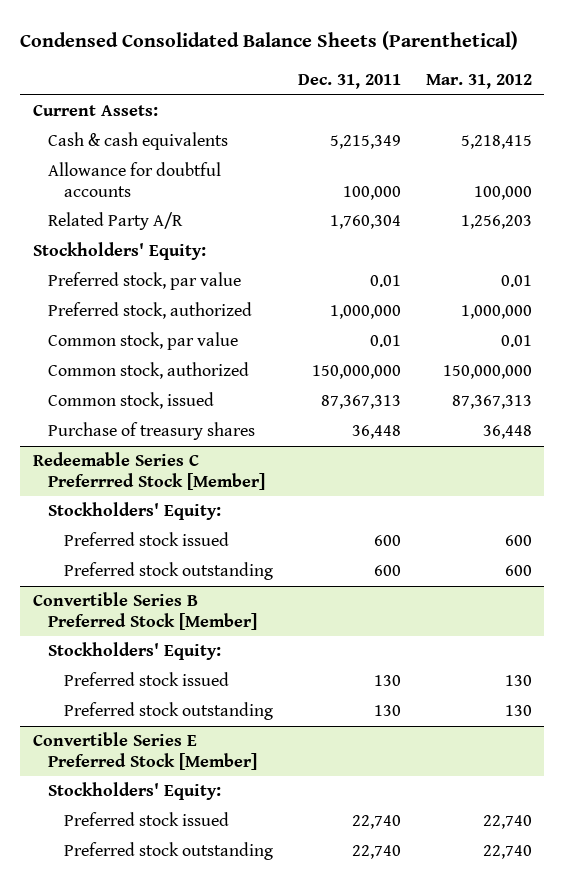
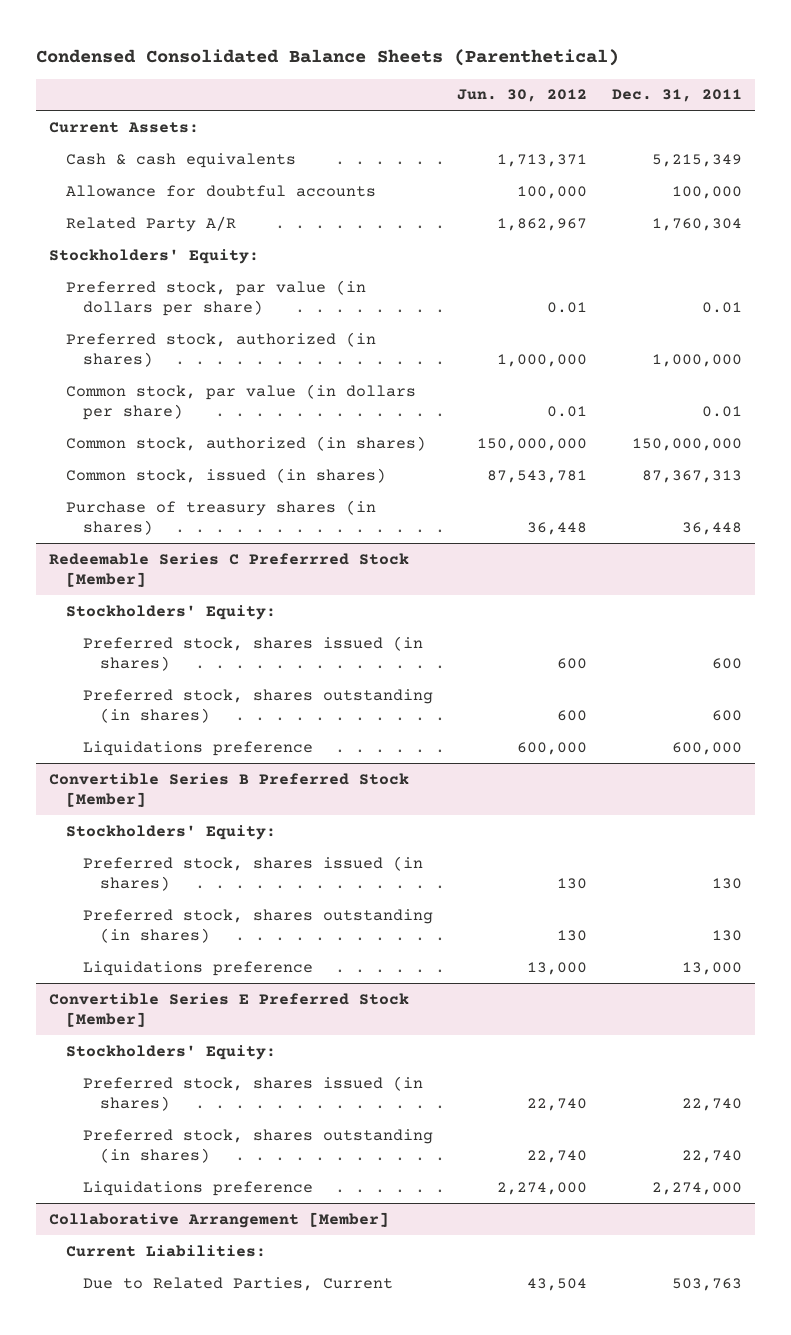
[425,74,532,90] Mar. 31, 2012 -> none
none -> [457,89,588,103] Jun. 30, 2012
[48,272,242,291] Preferred stock, par value -> [65,279,366,316] Preferred stock, par value (in dollars per share)
[48,302,253,320] Preferred stock, authorized -> [65,331,376,367] Preferred stock, authorized (in shares)
[48,332,239,351] Common stock, par value -> [65,383,416,420] Common stock, par value (in dollars per share)
[48,362,250,380] Common stock, authorized -> [65,435,426,451] Common stock, authorized (in shares)
[48,392,215,410] Common stock, issued -> [65,467,386,483] Common stock, issued (in shares)
[48,422,256,441] Purchase of treasury shares -> [65,499,376,535] Purchase of treasury shares (in shares)
[63,532,229,547] Preferred stock issued -> [82,635,423,671] Preferred stock, shares issued (in shares)
[63,562,273,581] Preferred stock outstanding -> [82,688,433,723] Preferred stock, shares outstanding (in shares)
none -> [82,740,313,756] Liquidations preference
[63,672,229,687] Preferred stock issued -> [82,855,423,891] Preferred stock, shares issued (in shares)
[63,702,273,721] Preferred stock outstanding -> [82,908,433,943] Preferred stock, shares outstanding (in shares)
none -> [82,960,313,976] Liquidations preference
[63,812,229,827] Preferred stock issued -> [82,1075,423,1111] Preferred stock, shares issued (in shares)
[63,842,273,861] Preferred stock outstanding -> [82,1128,433,1163] Preferred stock, shares outstanding (in shares)
none -> [82,1180,313,1196] Liquidations preference
none -> [48,1211,389,1228] Collaborative Arrangement [Member]
none -> [65,1244,266,1257] Current Liabilities:
none -> [82,1276,393,1291] Due to Related Parties, Current

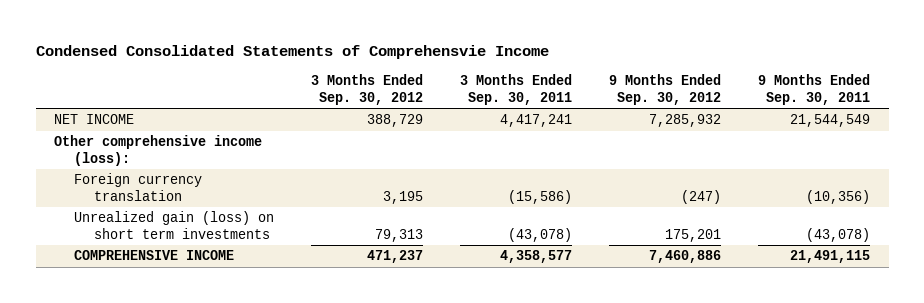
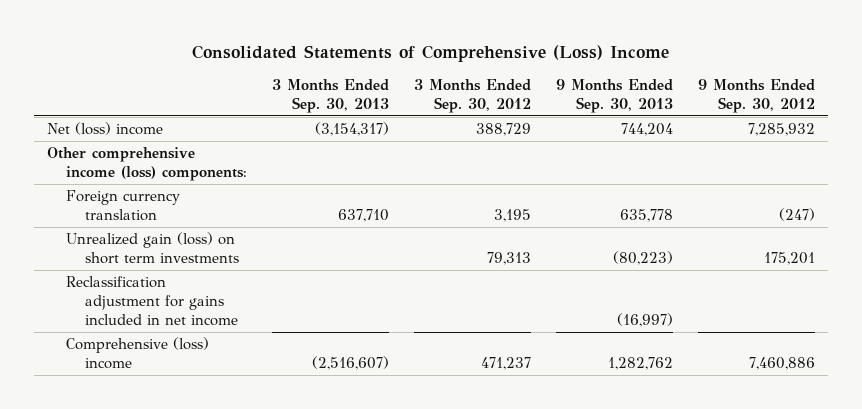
[35,45,549,60] Condensed Consolidated Statements of Comprehensvie Income -> [191,44,669,62] Consolidated Statements of Comprehensive (Loss) Income
[460,74,573,105] 3 Months Ended Sep. 30, 2011 -> none
[758,74,871,105] 9 Months Ended Sep. 30, 2011 -> none
none -> [272,78,390,114] 3 Months Ended Sep. 30, 2013
none -> [556,78,674,114] 9 Months Ended Sep. 30, 2013
[54,114,135,125] NET INCOME -> [46,122,163,136] Net (loss) income
[54,135,263,166] Other comprehensive income (loss): -> [46,147,248,182] Other comprehensive income (loss) components:
none -> [66,276,239,327] Reclassification adjustment for gains included in net income
[74,250,235,261] COMPREHENSIVE INCOME -> [66,337,210,370] Comprehensive (loss) income

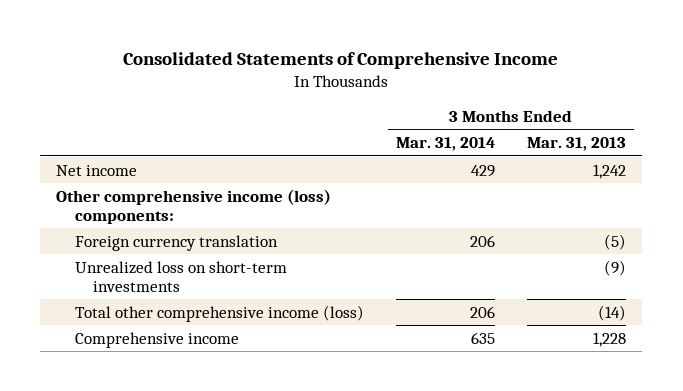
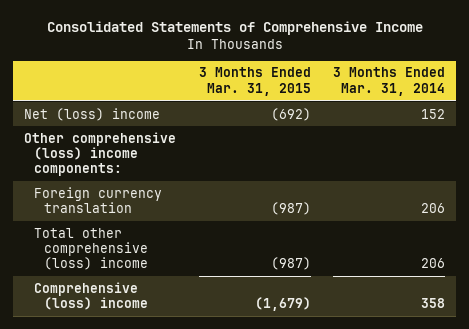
[527,137,627,152] Mar. 31, 2013 -> none
none -> [198,67,311,96] 3 Months Ended Mar. 31, 2015
[56,164,138,176] Net income -> [24,107,161,121] Net (loss) income
[471,164,496,177] 429 -> [421,108,446,119] 152
[56,188,332,224] Other comprehensive income (loss) components: -> [24,131,177,177] Other comprehensive (loss) income components:
[74,260,287,292] Unrealized loss on short-term investments -> none
[74,304,364,322] Total other comprehensive income (loss) -> [34,227,149,271] Total other comprehensive (loss) income
[74,331,239,348] Comprehensive income -> [34,281,149,311] Comprehensive (loss) income
[471,331,496,344] 635 -> [421,298,446,309] 358

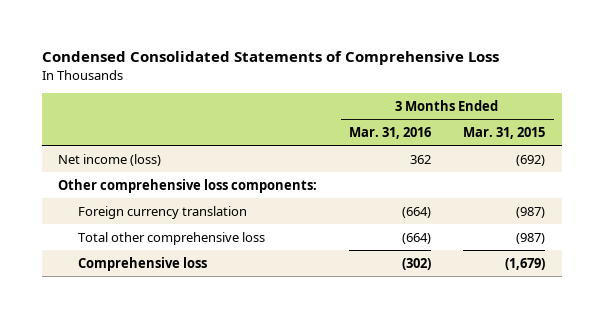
[46,20,423,35] Consolidated Statements of Comprehensive Income -> [41,51,499,66] Condensed Consolidated Statements of Comprehensive Loss
[333,67,446,96] 3 Months Ended Mar. 31, 2014 -> none
none -> [349,126,432,139] Mar. 31, 2016
[24,107,161,121] Net (loss) income -> [57,153,161,166] Net income (loss)
[24,131,177,177] Other comprehensive (loss) income components: -> [57,178,317,193] Other comprehensive loss components:
[34,227,149,271] Total other comprehensive (loss) income -> [78,231,266,245] Total other comprehensive loss
[34,281,149,311] Comprehensive (loss) income -> [78,256,208,271] Comprehensive loss

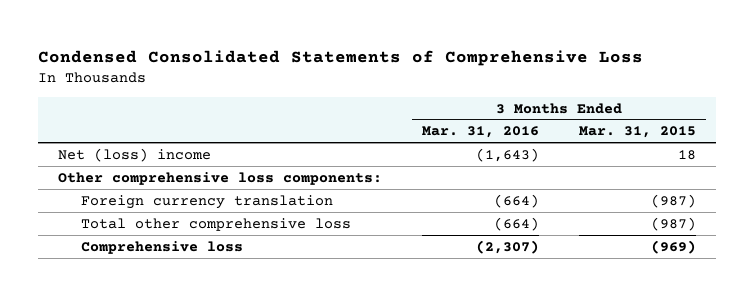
[57,153,161,166] Net income (loss) -> [58,147,212,162] Net (loss) income
[410,154,432,164] 362 -> [475,147,539,162] (1,643)
[516,154,546,166] (692) -> [677,149,696,160] 18
[402,257,432,270] (302) -> [475,239,539,254] (2,307)
[505,257,546,270] (1,679) -> [650,239,696,254] (969)

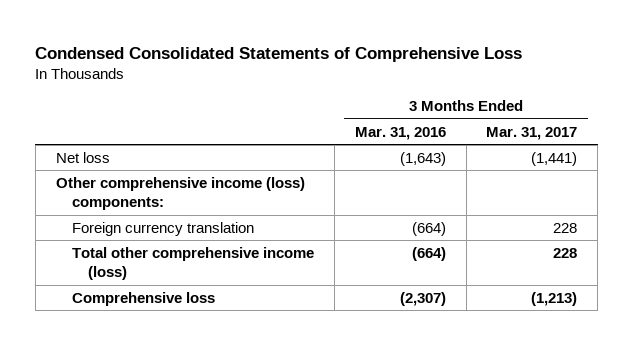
[578,126,696,139] Mar. 31, 2015 -> none
none -> [486,126,578,140] Mar. 31, 2017
[58,147,212,162] Net (loss) income -> [55,151,110,163] Net loss
[58,171,383,185] Other comprehensive loss components: -> [55,176,305,211] Other comprehensive income (loss) components:
[80,217,351,231] Total other comprehensive loss -> [71,246,314,281] Total other comprehensive income (loss)

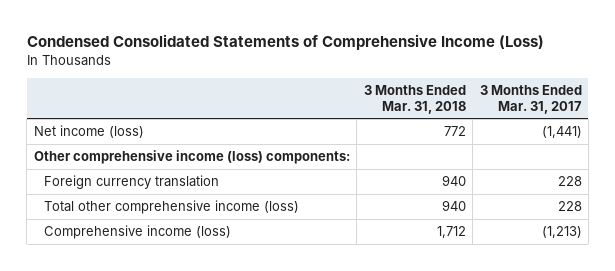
[35,46,523,62] Condensed Consolidated Statements of Comprehensive Loss -> [26,34,544,51] Condensed Consolidated Statements of Comprehensive Income (Loss)
[354,126,446,140] Mar. 31, 2016 -> none
none -> [363,85,466,114] 3 Months Ended Mar. 31, 2018
[55,151,110,163] Net loss -> [33,125,144,139] Net income (loss)
[71,291,215,306] Comprehensive loss -> [44,225,232,240] Comprehensive income (loss)

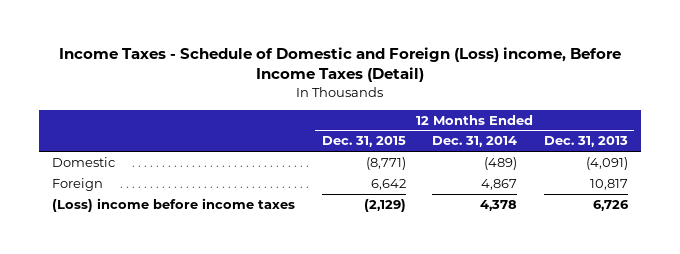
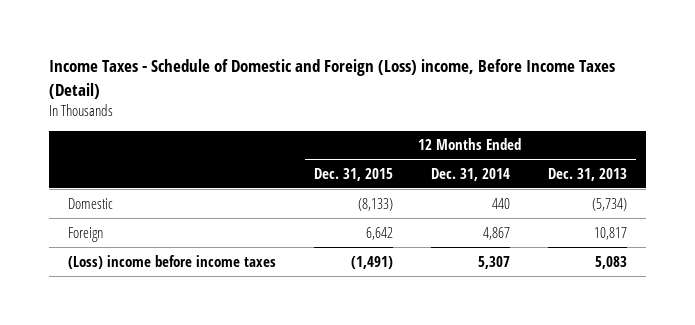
[365,156,406,170] (8,771) -> [358,197,394,211] (8,133)
[484,156,518,170] (489) -> [491,197,510,209] 440
[585,156,628,170] (4,091) -> [591,197,627,211] (5,734)
[363,198,406,212] (2,129) -> [351,255,394,269] (1,491)
[480,199,518,211] 4,378 -> [477,255,510,269] 5,307
[592,199,629,211] 6,726 -> [594,255,627,269] 5,083

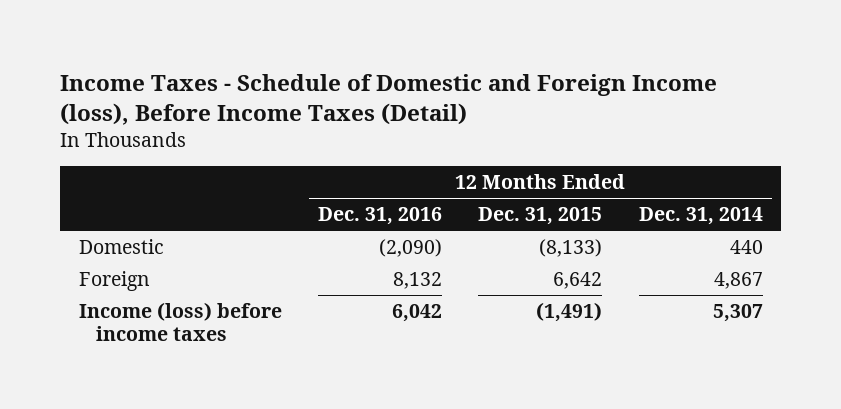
[49,59,616,99] Income Taxes - Schedule of Domestic and Foreign (Loss) income, Before Income Taxes (Detail) -> [60,73,718,125] Income Taxes - Schedule of Domestic and Foreign Income (loss), Before Income Taxes (Detail)
[547,167,627,181] Dec. 31, 2013 -> none
none -> [317,207,442,226] Dec. 31, 2016
[68,254,277,269] (Loss) income before income taxes -> [78,301,282,341] Income (loss) before income taxes

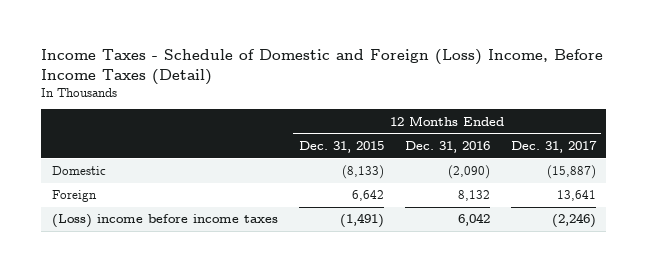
[60,73,718,125] Income Taxes - Schedule of Domestic and Foreign Income (loss), Before Income Taxes (Detail) -> [41,49,604,85] Income Taxes - Schedule of Domestic and Foreign (Loss) Income, Before Income Taxes (Detail)
[638,207,763,226] Dec. 31, 2014 -> none
none -> [510,140,597,153] Dec. 31, 2017
[78,301,282,341] Income (loss) before income taxes -> [51,214,278,229] (Loss) income before income taxes

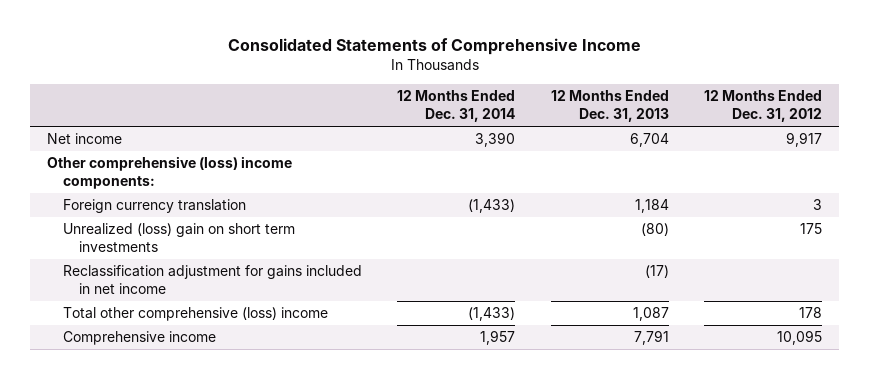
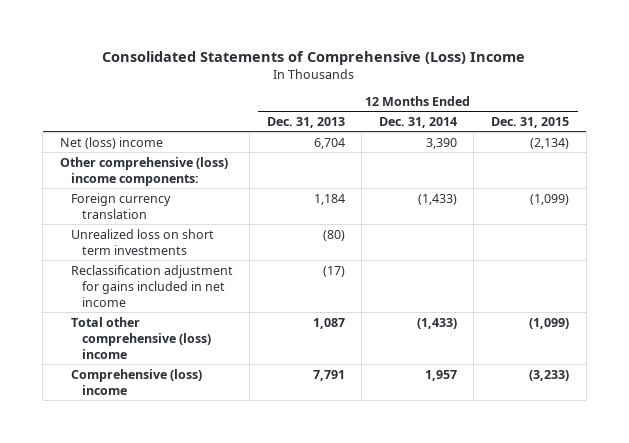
[227,38,641,56] Consolidated Statements of Comprehensive Income -> [102,50,526,65] Consolidated Statements of Comprehensive (Loss) Income
[703,90,822,123] 12 Months Ended Dec. 31, 2012 -> none
none -> [491,116,570,128] Dec. 31, 2015
[47,133,123,145] Net income -> [59,136,163,149] Net (loss) income
[63,223,296,253] Unrealized (loss) gain on short term investments -> [70,228,214,255] Unrealized loss on short term investments
[63,331,217,346] Comprehensive income -> [70,368,202,395] Comprehensive (loss) income

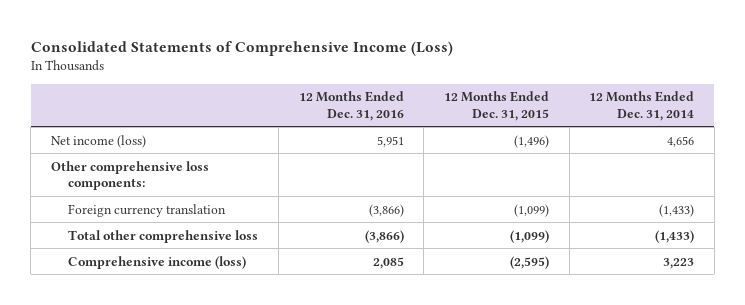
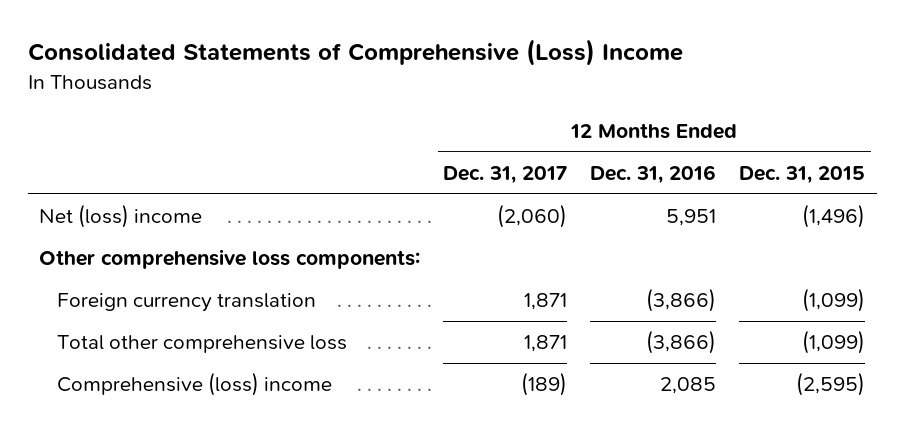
[30,40,453,56] Consolidated Statements of Comprehensive Income (Loss) -> [27,39,683,67] Consolidated Statements of Comprehensive (Loss) Income
[589,91,695,121] 12 Months Ended Dec. 31, 2014 -> none
none -> [443,165,568,184] Dec. 31, 2017
[50,134,146,148] Net income (loss) -> [39,204,203,229] Net (loss) income
[68,255,247,269] Comprehensive income (loss) -> [57,372,333,397] Comprehensive (loss) income

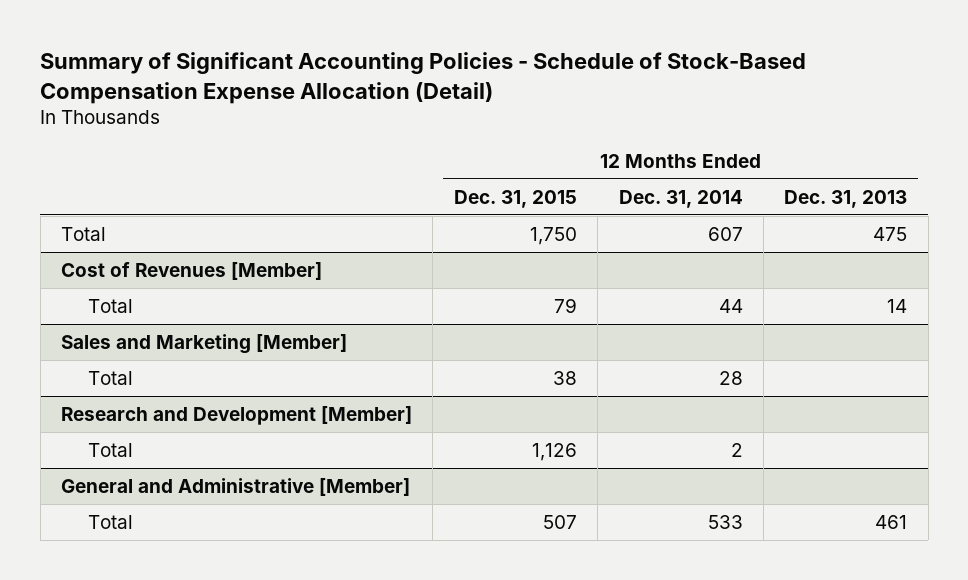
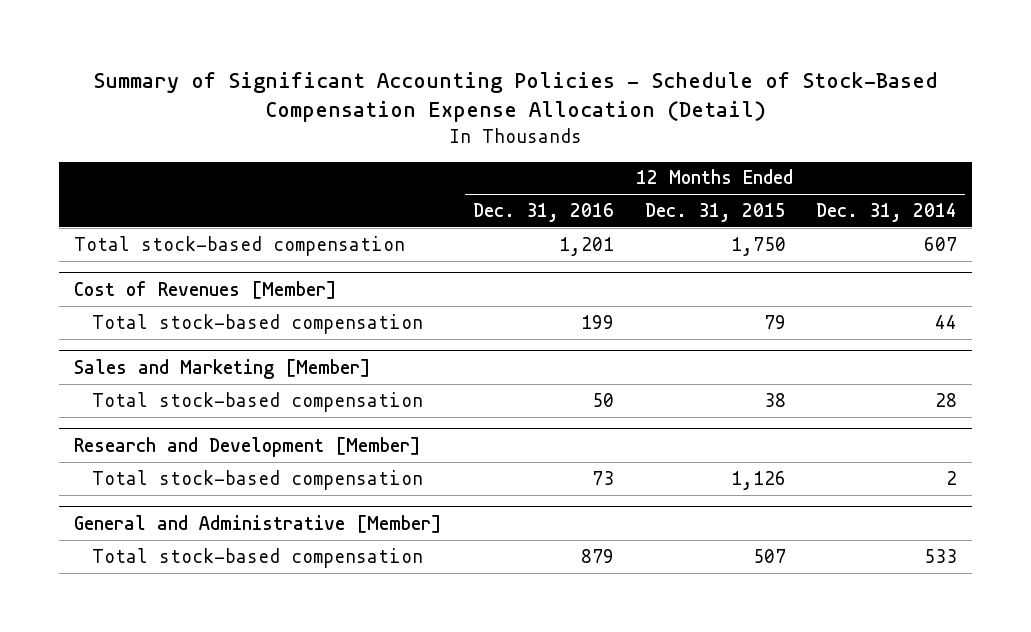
[784,189,908,208] Dec. 31, 2013 -> none
none -> [472,203,614,223] Dec. 31, 2016
[60,226,106,241] Total -> [74,235,406,256] Total stock-based compensation
[88,298,134,313] Total -> [92,313,424,334] Total stock-based compensation
[88,370,134,385] Total -> [92,391,424,412] Total stock-based compensation
[88,442,134,457] Total -> [92,469,424,490] Total stock-based compensation
[88,514,134,529] Total -> [92,547,424,568] Total stock-based compensation

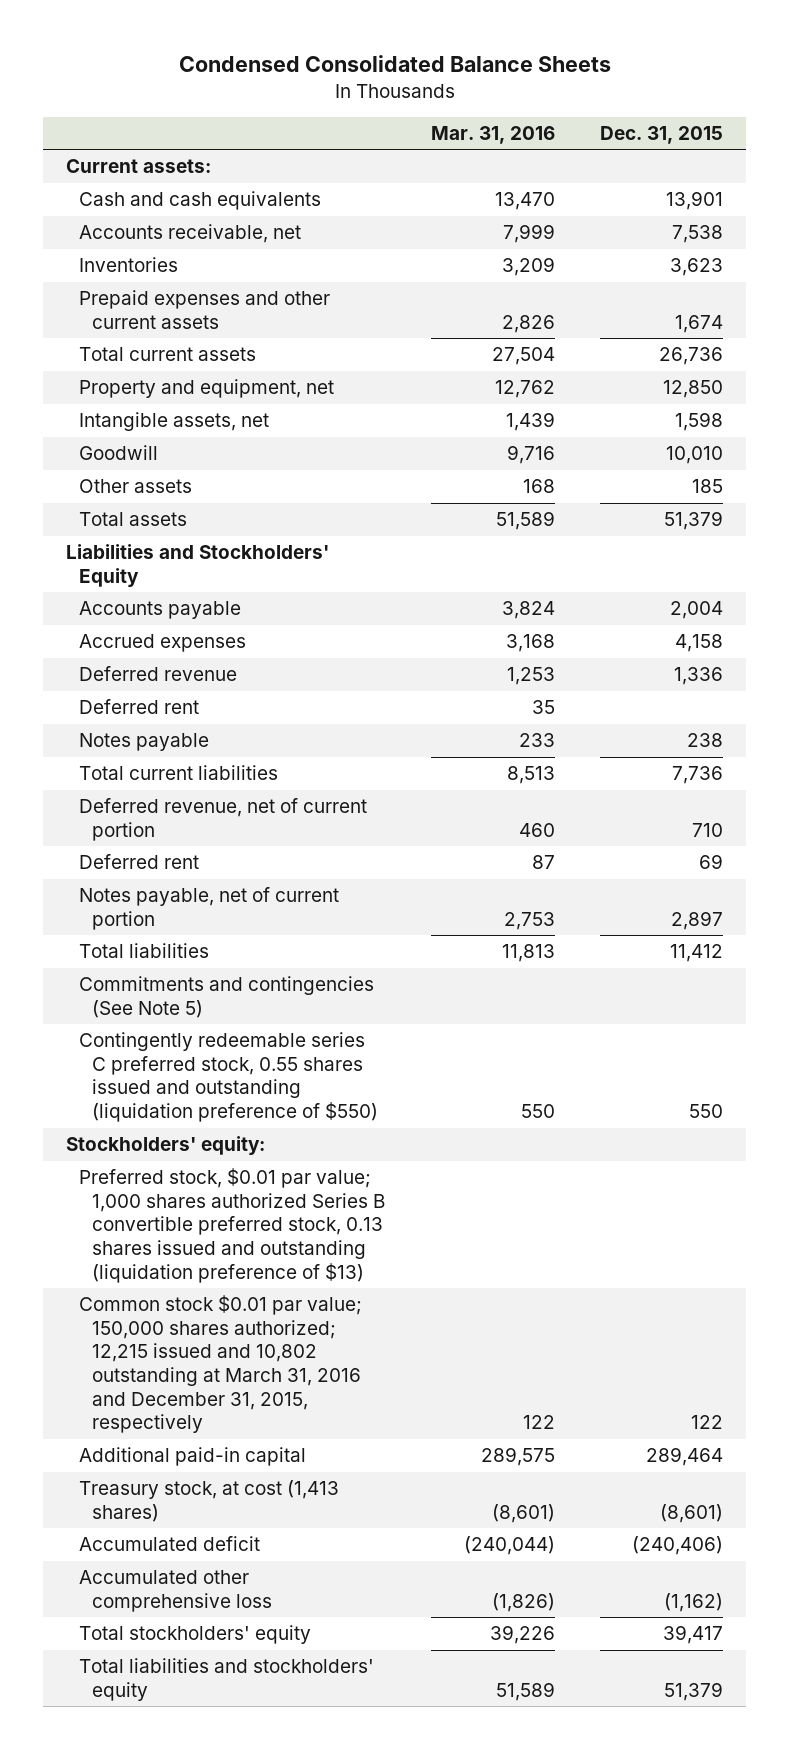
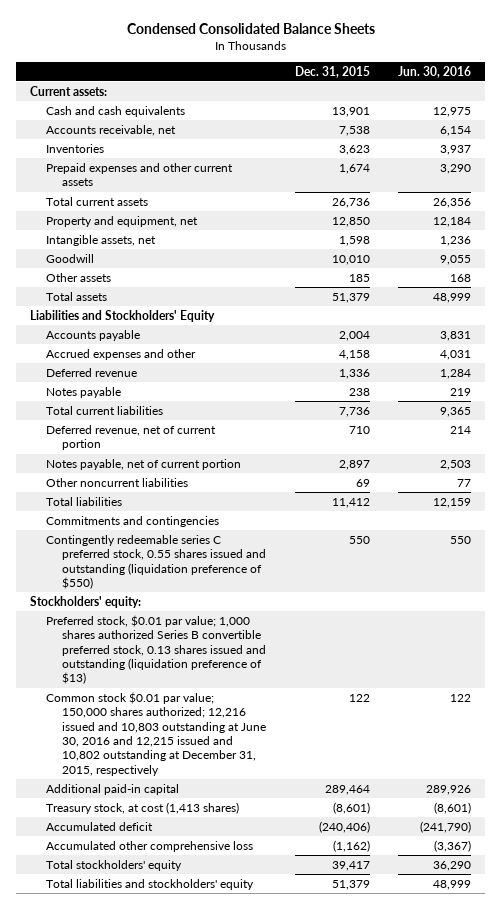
[430,125,555,144] Mar. 31, 2016 -> none
none -> [397,65,471,78] Jun. 30, 2016
[79,634,247,653] Accrued expenses -> [46,348,197,360] Accrued expenses and other
[79,699,200,715] Deferred rent -> none
[79,854,200,870] Deferred rent -> none
none -> [46,477,189,487] Other noncurrent liabilities
[79,976,375,1018] Commitments and contingencies (See Note 5) -> [46,515,220,527] Commitments and contingencies
[79,1295,363,1434] Common stock $0.01 par value; 150,000 shares authorized; 12,215 issued and 10,802 outstanding at March 31, 2016 and December 31, 2015, respectively -> [46,691,267,776] Common stock $0.01 par value; 150,000 shares authorized; 12,216 issued and 10,803 outstanding at June 30, 2016 and 12,215 issued and 10,802 outstanding at December 31, 2015, respectively

